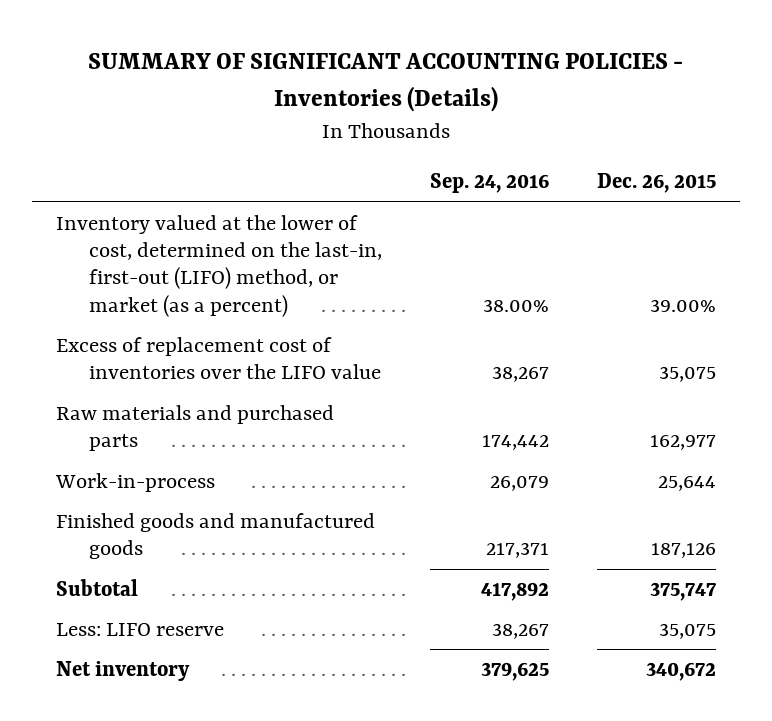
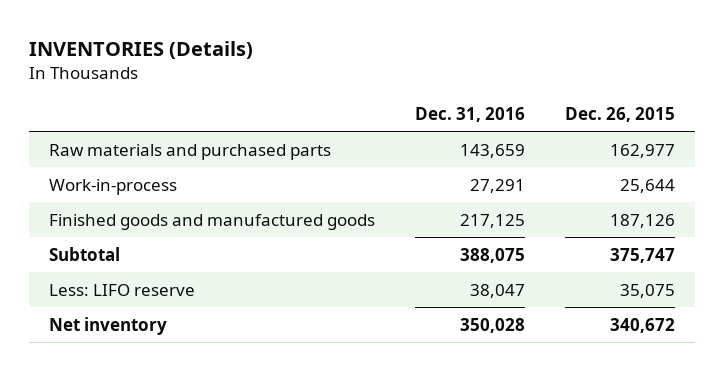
[87,52,683,112] SUMMARY OF SIGNIFICANT ACCOUNTING POLICIES - Inventories (Details) -> [29,40,254,59] INVENTORIES (Details)
[429,173,549,194] Sep. 24, 2016 -> none
none -> [415,106,526,122] Dec. 31, 2016
[56,214,383,317] Inventory valued at the lower of cost, determined on the last-in, first-out (LIFO) method, or market (as a percent) -> none
[56,336,382,380] Excess of replacement cost of inventories over the LIFO value -> none

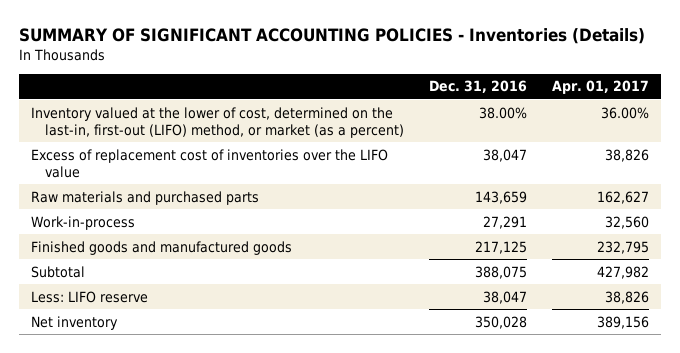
[29,40,254,59] INVENTORIES (Details) -> [18,27,645,44] SUMMARY OF SIGNIFICANT ACCOUNTING POLICIES - Inventories (Details)
[565,106,676,122] Dec. 26, 2015 -> none
none -> [551,80,649,95] Apr. 01, 2017
none -> [30,106,405,139] Inventory valued at the lower of cost, determined on the last-in, first-out (LIFO) method, or market (as a percent)
none -> [30,148,388,179] Excess of replacement cost of inventories over the LIFO value

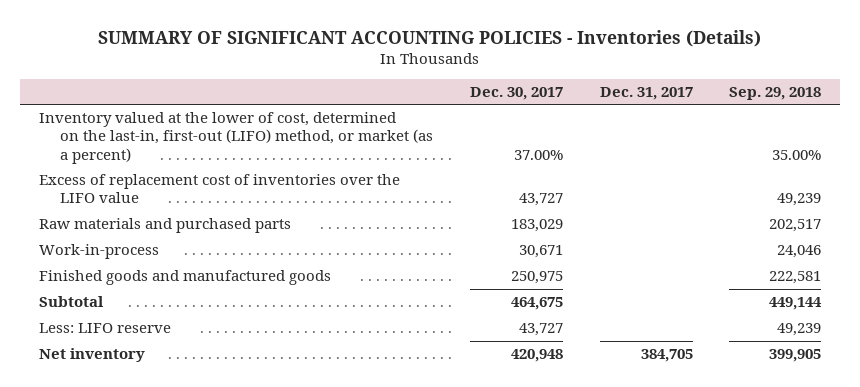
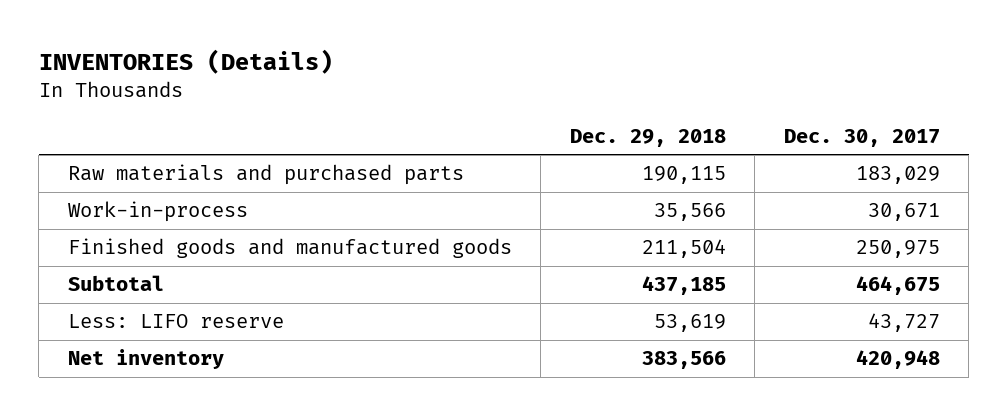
[97,29,761,47] SUMMARY OF SIGNIFICANT ACCOUNTING POLICIES - Inventories (Details) -> [38,49,333,75] INVENTORIES (Details)
[599,87,693,101] Dec. 31, 2017 -> none
[729,87,822,101] Sep. 29, 2018 -> none
none -> [569,128,726,147] Dec. 29, 2018
[38,112,434,164] Inventory valued at the lower of cost, determined on the last-in, first-out (LIFO) method, or market (as a percent) -> none
[38,174,400,204] Excess of replacement cost of inventories over the LIFO value -> none

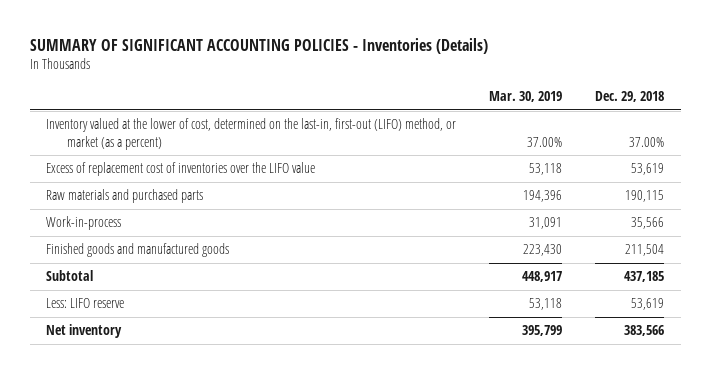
[38,49,333,75] INVENTORIES (Details) -> [29,37,488,54] SUMMARY OF SIGNIFICANT ACCOUNTING POLICIES - Inventories (Details)
[783,128,940,147] Dec. 30, 2017 -> none
none -> [489,91,563,103] Mar. 30, 2019
none -> [46,118,457,150] Inventory valued at the lower of cost, determined on the last-in, first-out (LIFO) method, or market (as a percent)
none -> [46,162,316,177] Excess of replacement cost of inventories over the LIFO value

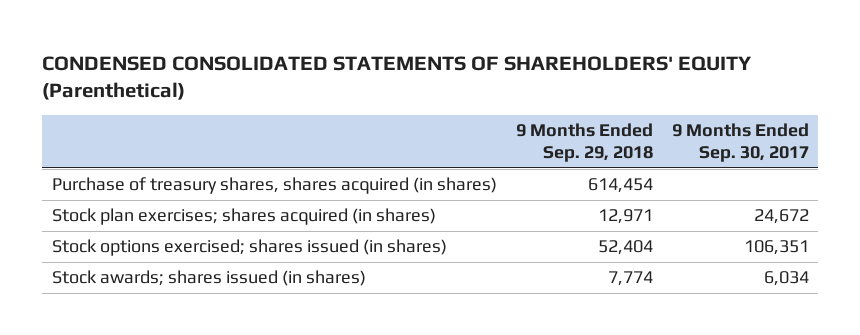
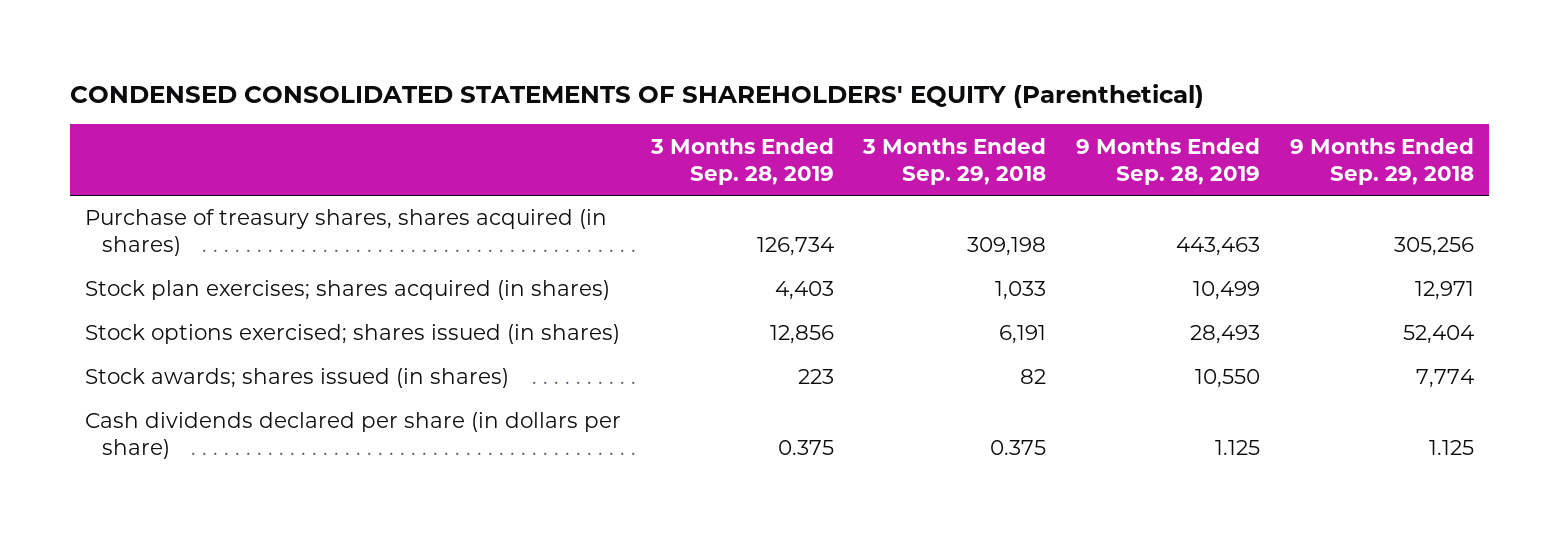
[671,123,809,163] 9 Months Ended Sep. 30, 2017 -> none
none -> [649,137,834,185] 3 Months Ended Sep. 28, 2019
none -> [862,137,1047,185] 3 Months Ended Sep. 29, 2018
none -> [1076,137,1261,185] 9 Months Ended Sep. 28, 2019
[587,178,653,194] 614,454 -> [1393,237,1474,257] 305,256
none -> [84,412,621,460] Cash dividends declared per share (in dollars per share)

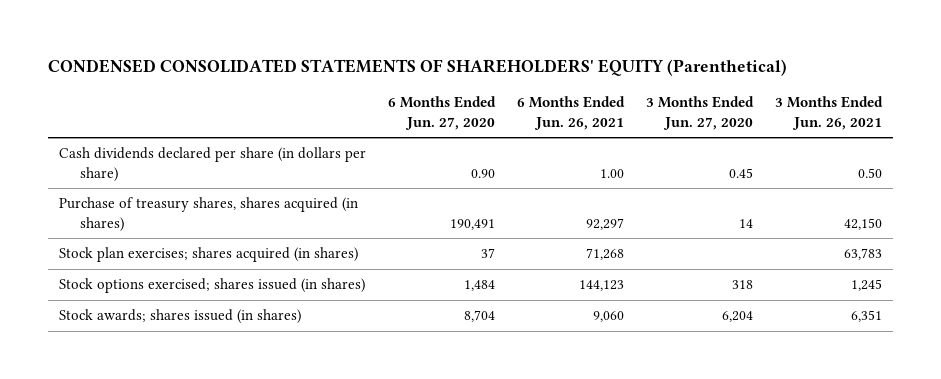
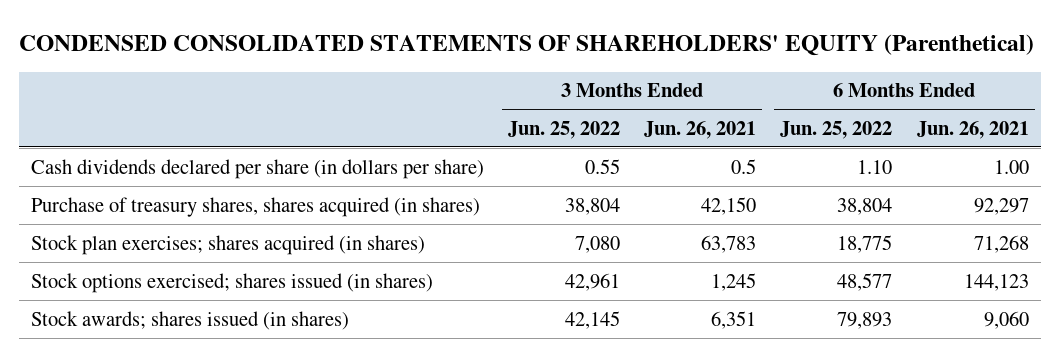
[388,96,497,130] 6 Months Ended Jun. 27, 2020 -> none
[646,96,755,130] 3 Months Ended Jun. 27, 2020 -> none
none -> [508,120,621,139] Jun. 25, 2022
none -> [780,120,893,139] Jun. 25, 2022
[858,167,883,178] 0.50 -> [731,158,757,174] 0.5

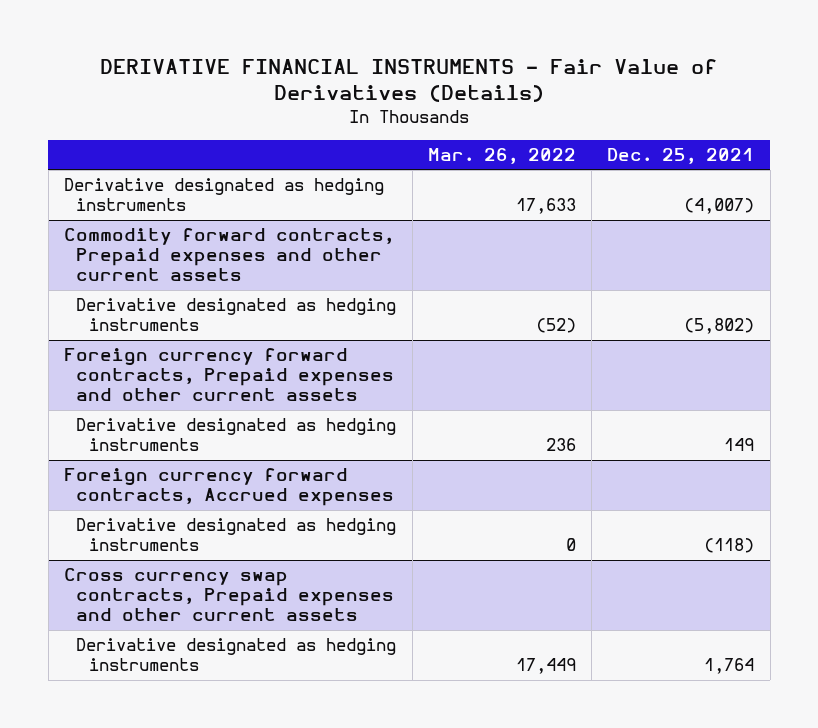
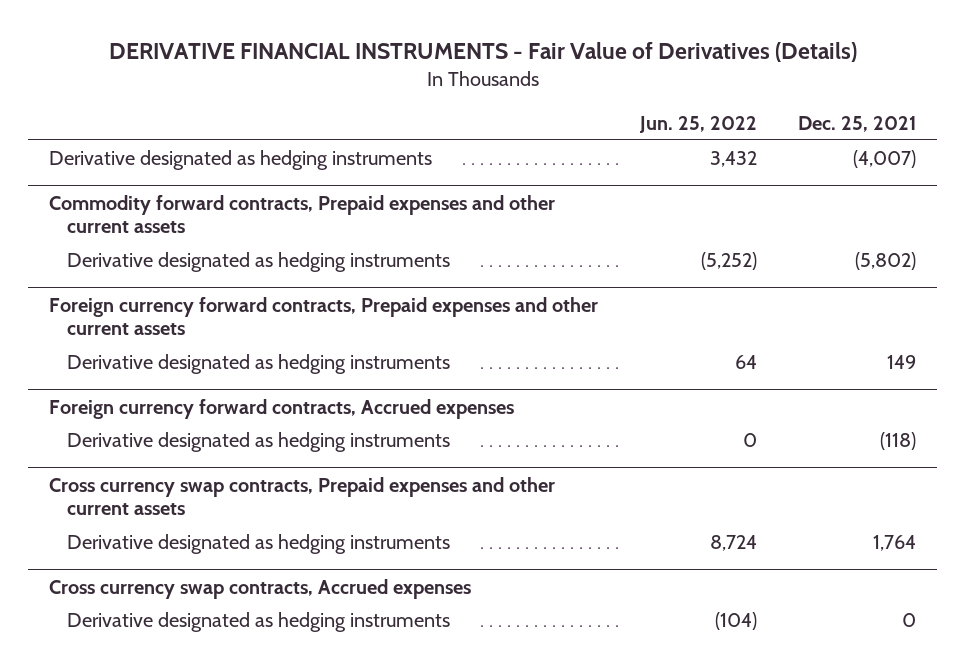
[427,147,576,164] Mar. 26, 2022 -> none
none -> [638,116,757,134] Jun. 25, 2022
none -> [48,578,471,599] Cross currency swap contracts, Accrued expenses
none -> [66,611,450,632] Derivative designated as hedging instruments

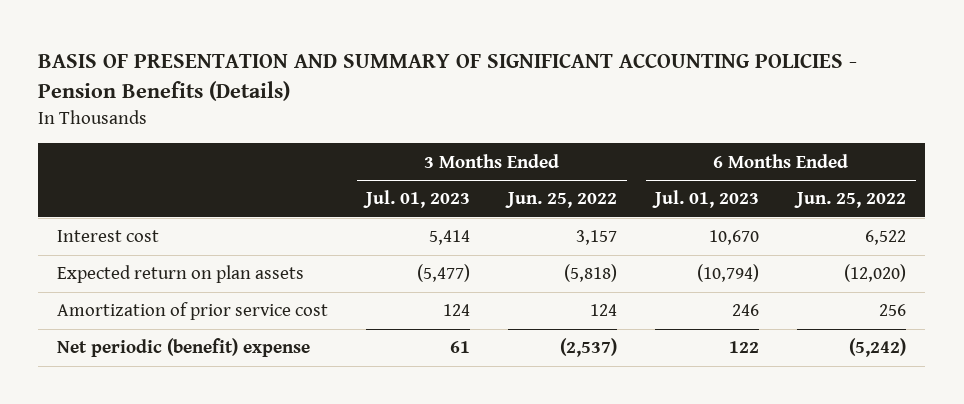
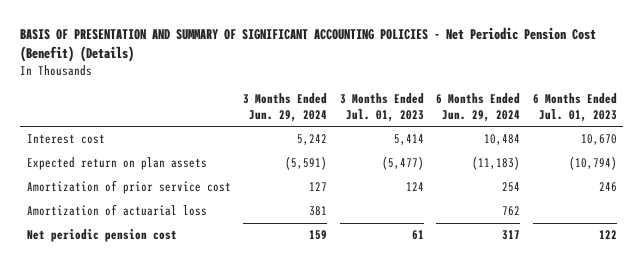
[38,53,858,102] BASIS OF PRESENTATION AND SUMMARY OF SIGNIFICANT ACCOUNTING POLICIES - Pension Benefits (Details) -> [20,27,597,63] BASIS OF PRESENTATION AND SUMMARY OF SIGNIFICANT ACCOUNTING POLICIES - Net Periodic Pension Cost (Benefit) (Details)
[505,192,618,209] Jun. 25, 2022 -> none
[794,192,907,209] Jun. 25, 2022 -> none
none -> [243,93,328,122] 3 Months Ended Jun. 29, 2024
none -> [436,93,521,122] 6 Months Ended Jun. 29, 2024
none -> [26,204,207,217] Amortization of actuarial loss
[57,338,311,358] Net periodic (benefit) expense -> [26,229,177,243] Net periodic pension cost

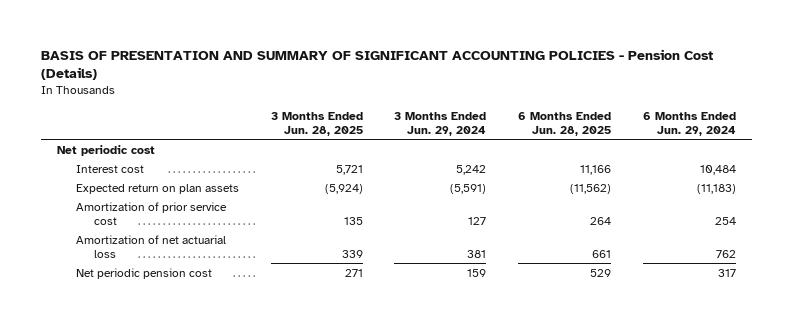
[20,27,597,63] BASIS OF PRESENTATION AND SUMMARY OF SIGNIFICANT ACCOUNTING POLICIES - Net Periodic Pension Cost (Benefit) (Details) -> [41,48,714,81] BASIS OF PRESENTATION AND SUMMARY OF SIGNIFICANT ACCOUNTING POLICIES - Pension Cost (Details)
[339,93,424,122] 3 Months Ended Jul. 01, 2023 -> none
[532,93,617,122] 6 Months Ended Jul. 01, 2023 -> none
none -> [270,111,363,136] 3 Months Ended Jun. 28, 2025
none -> [518,111,612,136] 6 Months Ended Jun. 28, 2025
none -> [57,144,156,156] Net periodic cost
[26,204,207,217] Amortization of actuarial loss -> [75,234,226,258] Amortization of net actuarial loss

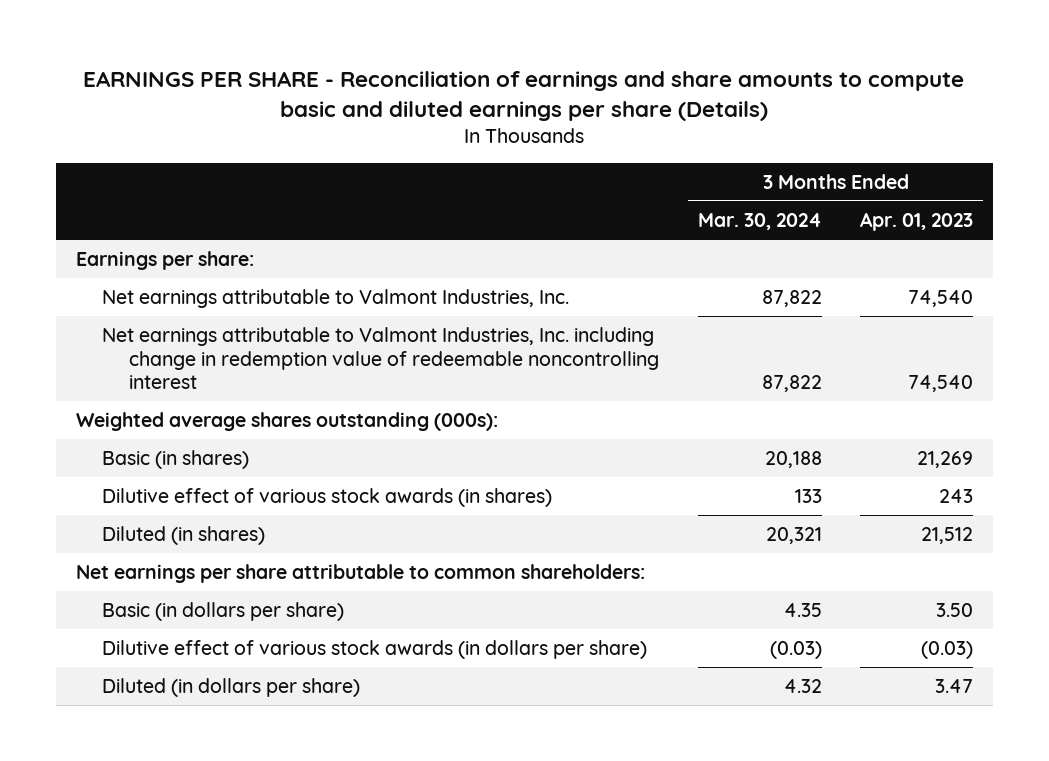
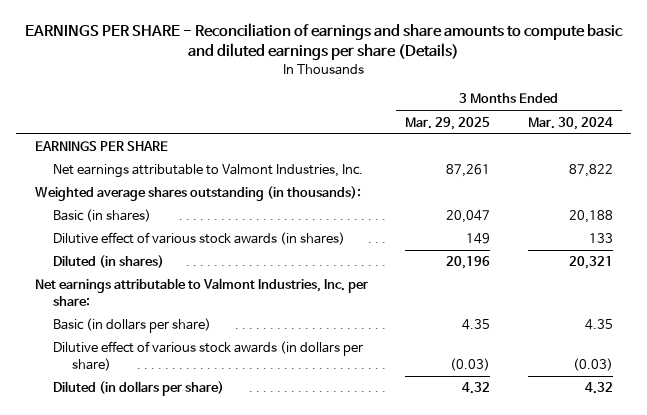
[860,212,974,232] Apr. 01, 2023 -> none
none -> [405,116,491,130] Mar. 29, 2025
[75,251,254,271] Earnings per share: -> [34,141,168,152] EARNINGS PER SHARE
[102,327,659,390] Net earnings attributable to Valmont Industries, Inc. including change in redemption value of redeemable noncontrolling interest -> none
[75,412,498,432] Weighted average shares outstanding (000s): -> [34,186,361,202] Weighted average shares outstanding (in thousands):
[75,564,645,584] Net earnings per share attributable to common shareholders: -> [34,278,368,306] Net earnings attributable to Valmont Industries, Inc. per share:

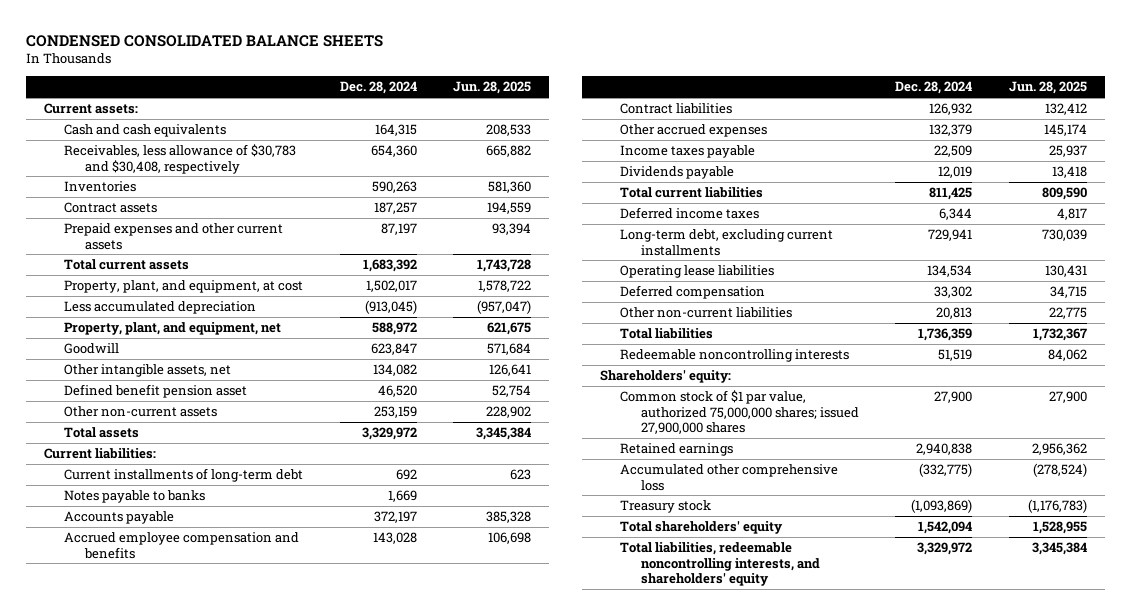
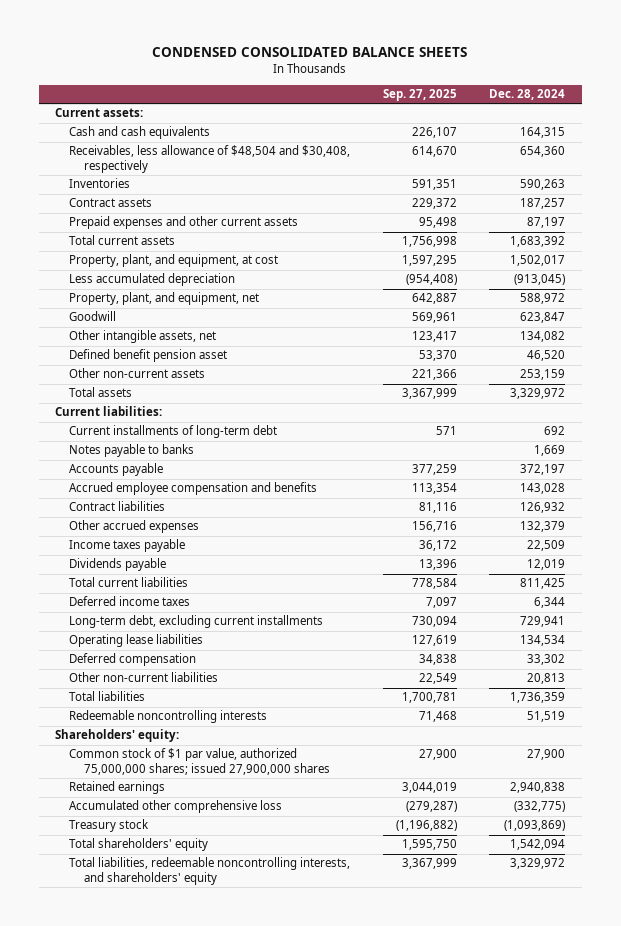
[452,81,531,95] Jun. 28, 2025 -> none
none -> [382,88,457,101] Sep. 27, 2025
[64,144,297,174] Receivables, less allowance of $30,783 and $30,408, respectively -> [69,145,351,173] Receivables, less allowance of $48,504 and $30,408, respectively

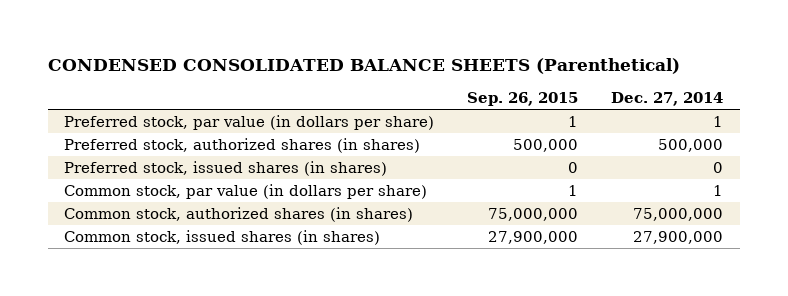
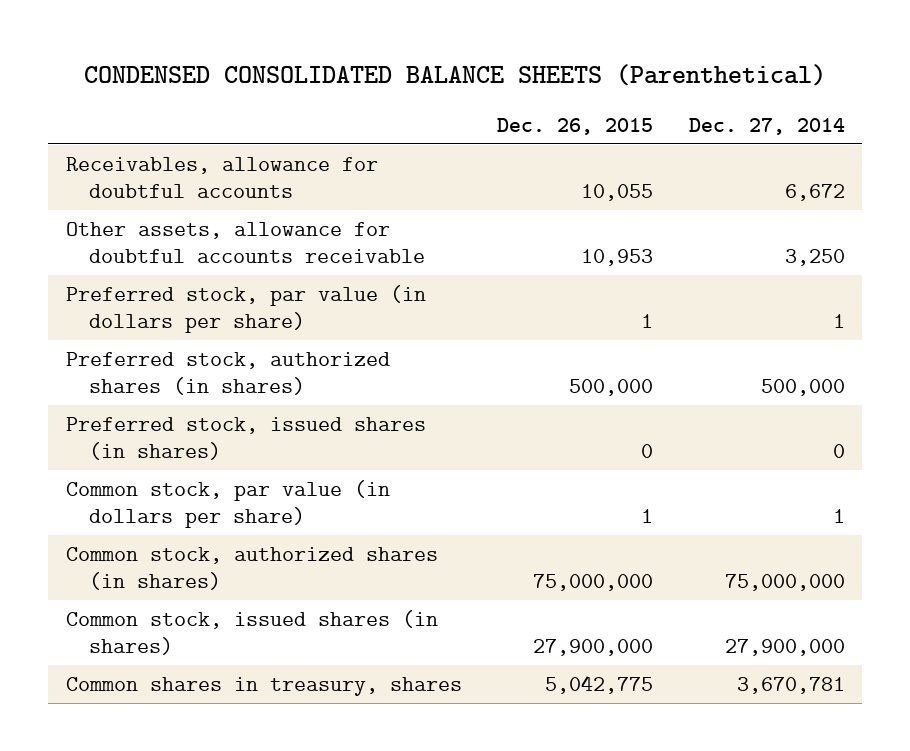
[467,92,579,107] Sep. 26, 2015 -> none
none -> [497,117,654,135] Dec. 26, 2015
none -> [65,156,378,199] Receivables, allowance for doubtful accounts
none -> [65,221,426,264] Other assets, allowance for doubtful accounts receivable
none -> [65,676,462,696] Common shares in treasury, shares

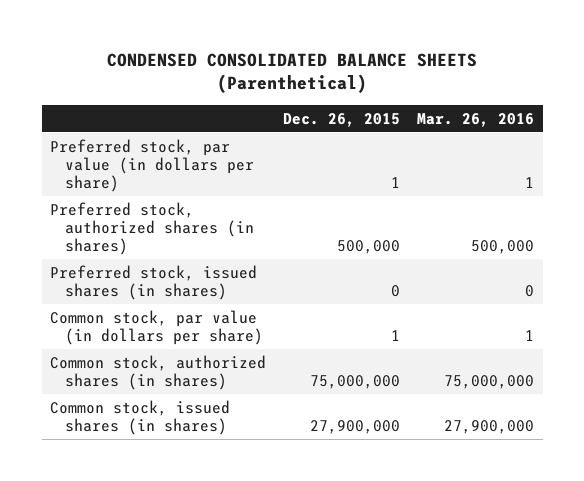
[688,117,845,135] Dec. 27, 2014 -> none
none -> [417,112,535,127] Mar. 26, 2016
[65,156,378,199] Receivables, allowance for doubtful accounts -> none
[65,221,426,264] Other assets, allowance for doubtful accounts receivable -> none
[65,676,462,696] Common shares in treasury, shares -> none

